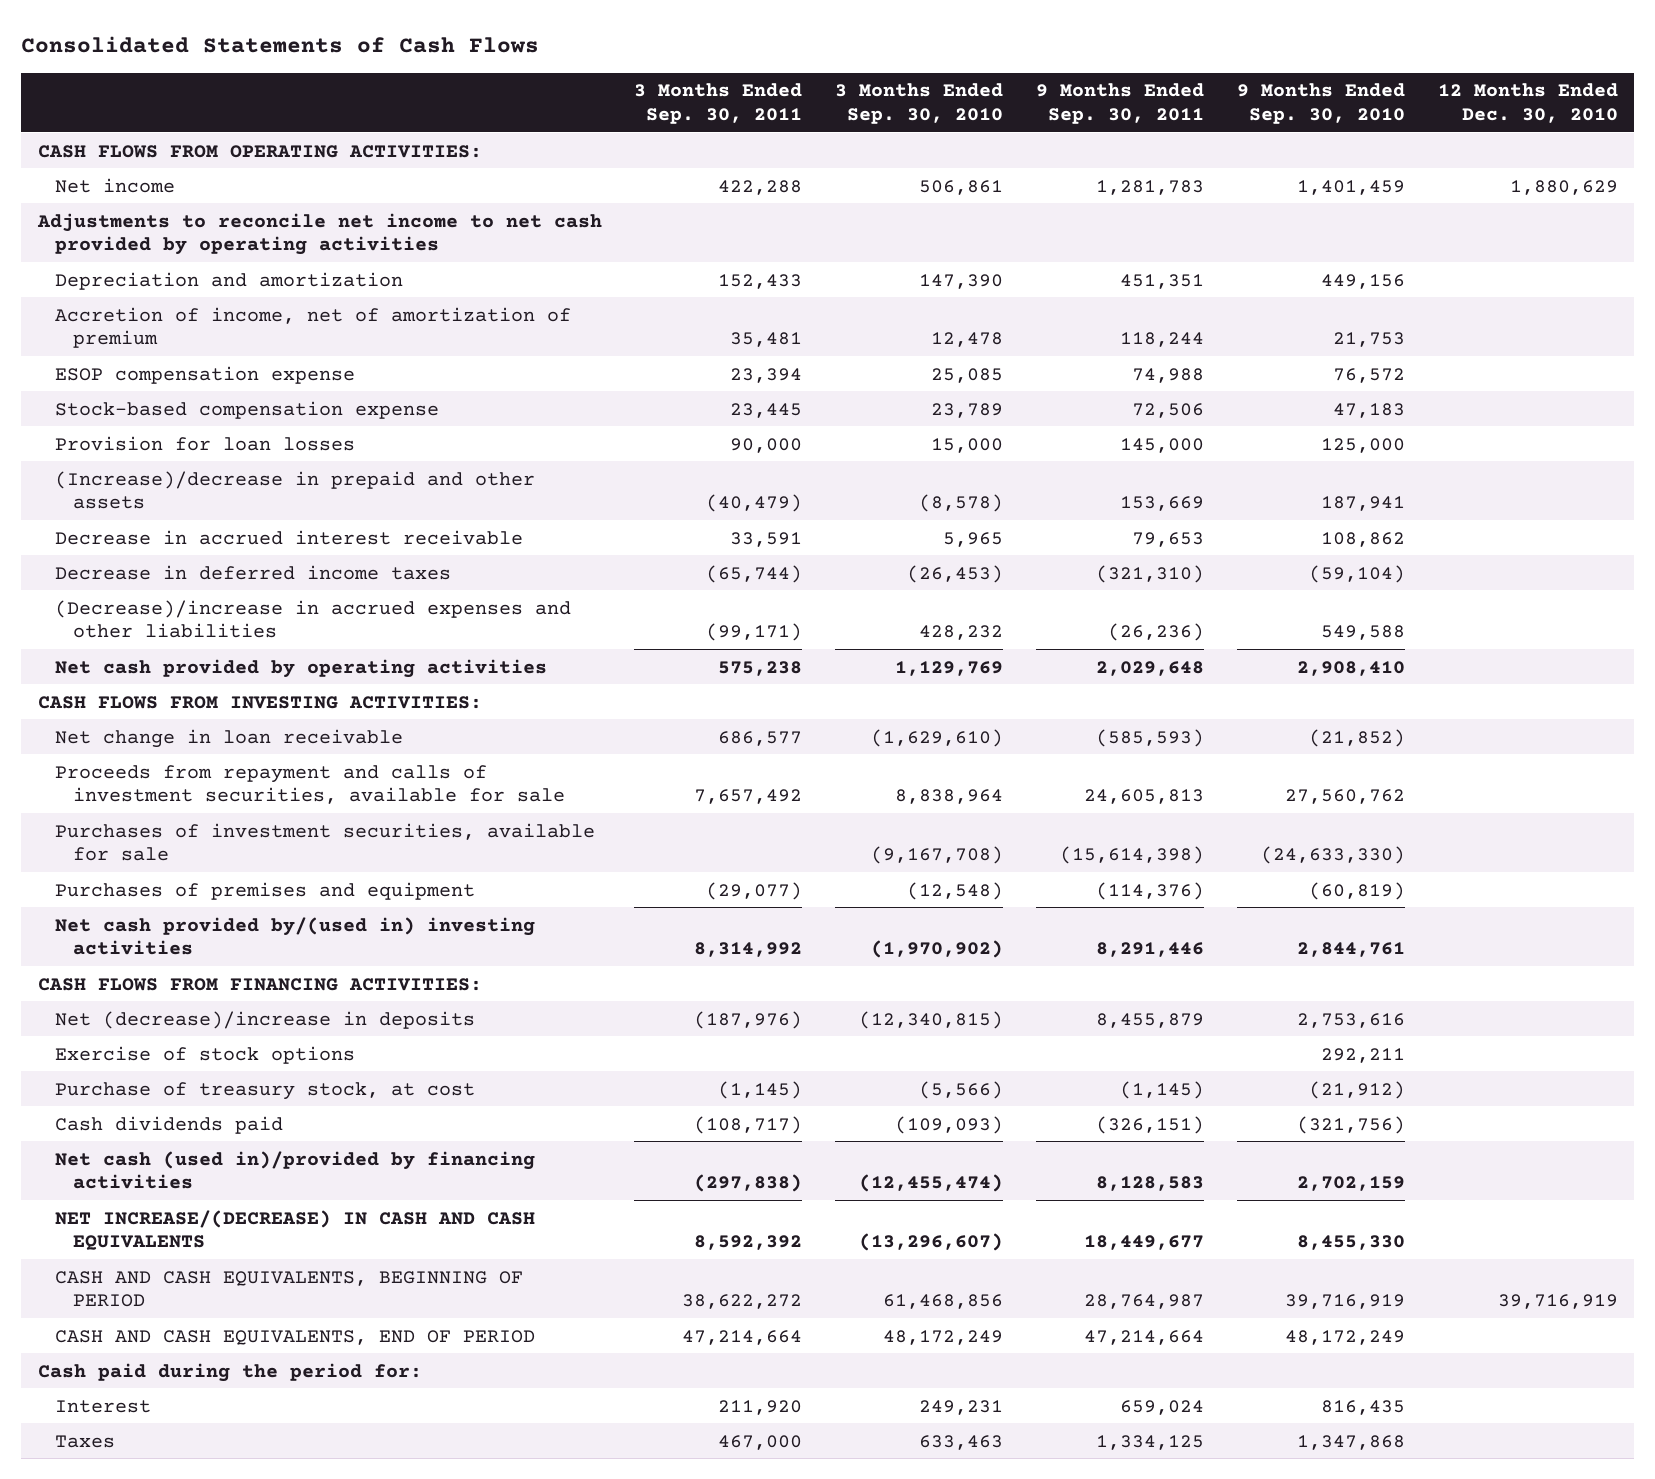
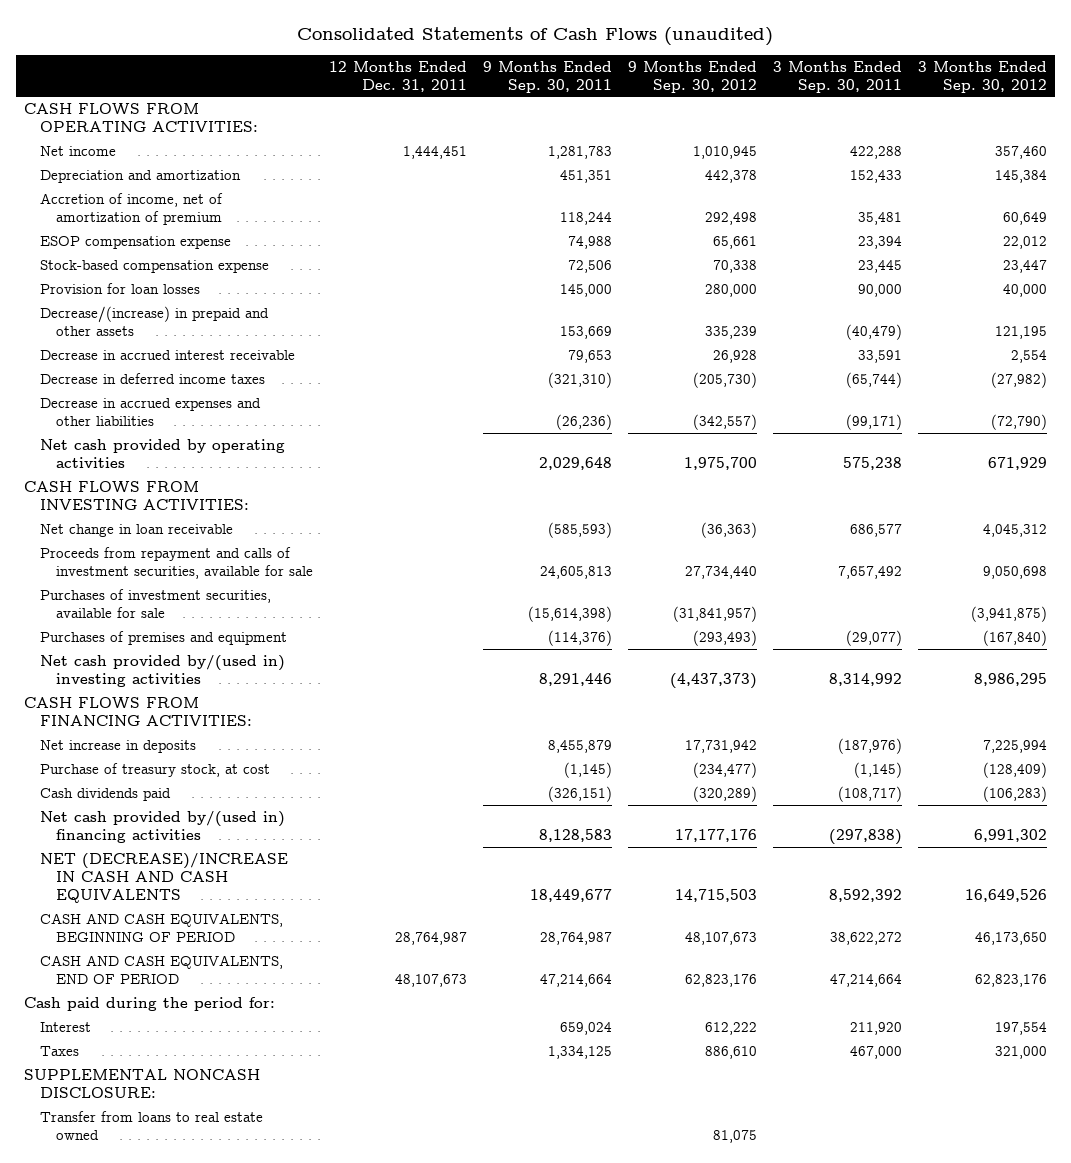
[21,36,540,54] Consolidated Statements of Cash Flows -> [297,26,774,46] Consolidated Statements of Cash Flows (unaudited)
[835,83,1004,124] 3 Months Ended Sep. 30, 2010 -> none
[1236,83,1405,124] 9 Months Ended Sep. 30, 2010 -> none
[1437,83,1618,123] 12 Months Ended Dec. 30, 2010 -> none
none -> [328,60,467,92] 12 Months Ended Dec. 31, 2011
none -> [627,60,757,93] 9 Months Ended Sep. 30, 2012
none -> [917,60,1047,93] 3 Months Ended Sep. 30, 2012
[36,212,602,256] Adjustments to reconcile net income to net cash provided by operating activities -> none
[55,470,536,510] (Increase)/decrease in prepaid and other assets -> [39,306,269,336] Decrease/(increase) in prepaid and other assets
[55,599,572,639] (Decrease)/increase in accrued expenses and other liabilities -> [39,398,261,426] Decrease in accrued expenses and other liabilities
[55,1045,356,1064] Exercise of stock options -> none
[55,1010,476,1029] Net (decrease)/increase in deposits -> [39,740,196,754] Net increase in deposits
[55,1150,536,1190] Net cash (used in)/provided by financing activities -> [39,811,285,843] Net cash provided by/(used in) financing activities
[55,1209,536,1251] NET INCREASE/(DECREASE) IN CASH AND CASH EQUIVALENTS -> [39,853,288,903] NET (DECREASE)/INCREASE IN CASH AND CASH EQUIVALENTS
none -> [24,1069,261,1098] SUPPLEMENTAL NONCASH DISCLOSURE:
none -> [39,1111,263,1140] Transfer from loans to real estate owned

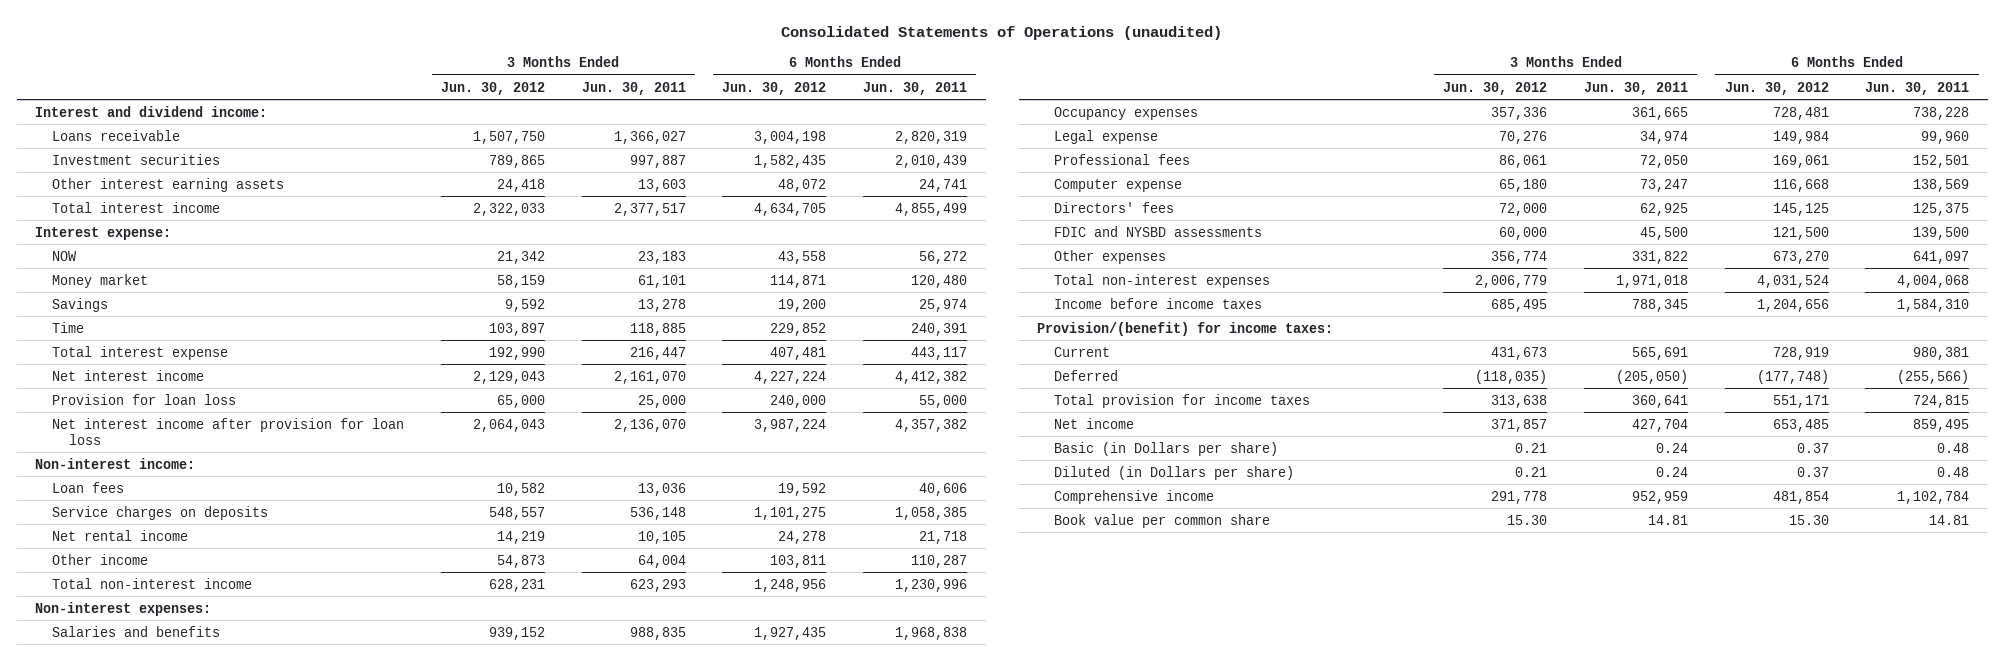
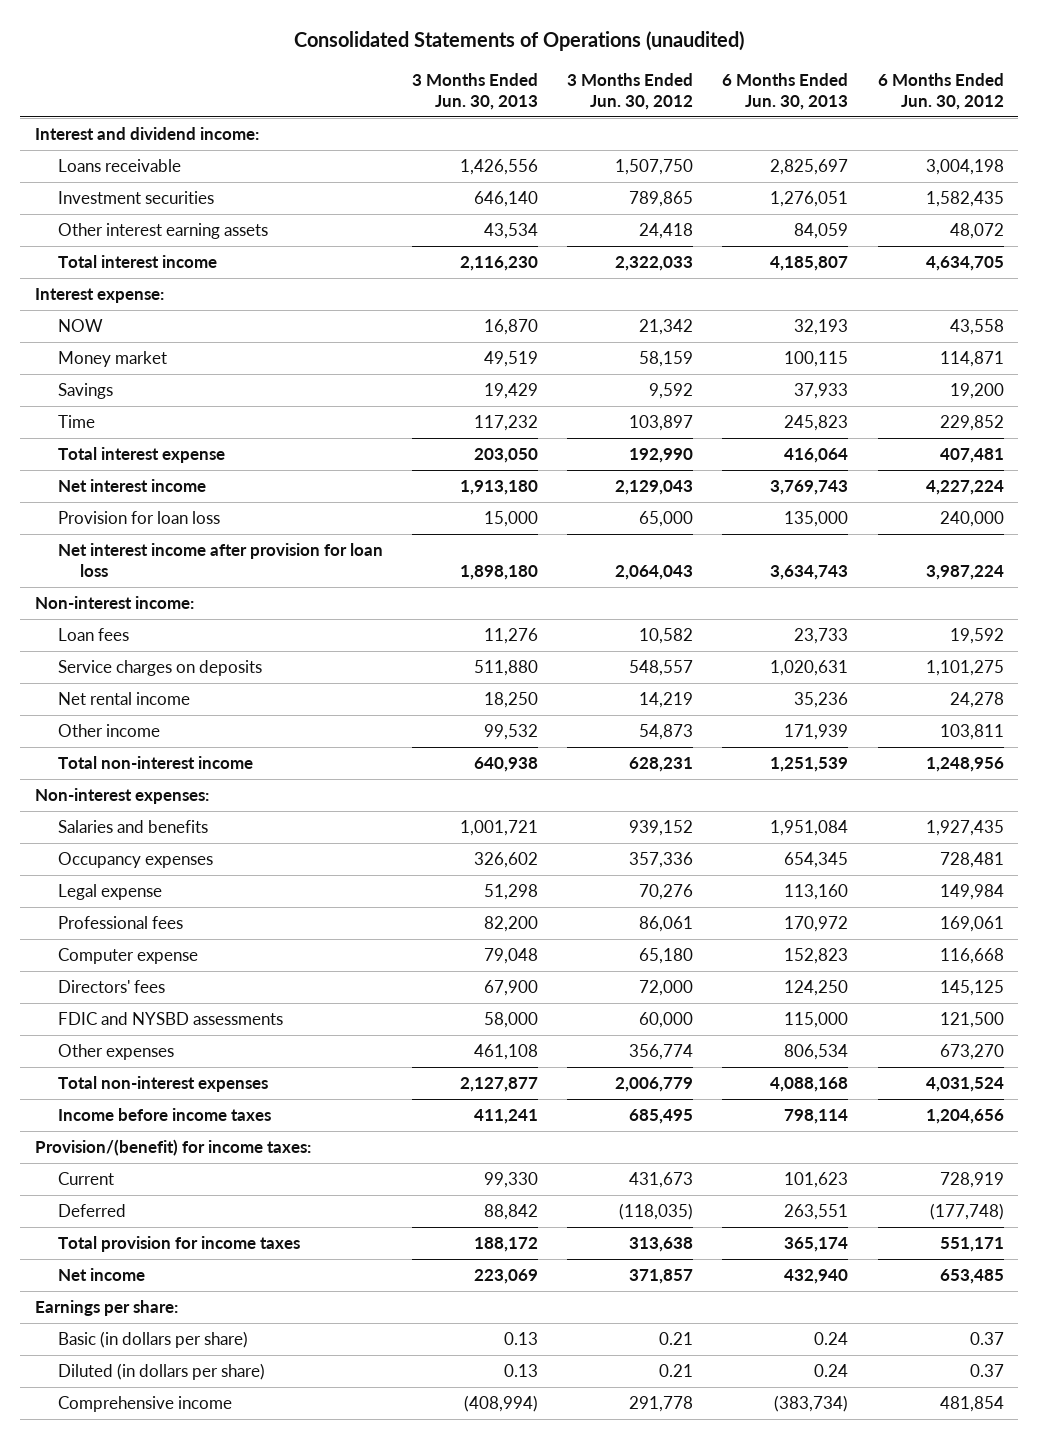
[581,81,686,95] Jun. 30, 2011 -> none
[863,81,968,95] Jun. 30, 2011 -> none
none -> [411,72,538,110] 3 Months Ended Jun. 30, 2013
none -> [722,72,849,110] 6 Months Ended Jun. 30, 2013
none -> [34,1299,178,1316] Earnings per share:
[1054,441,1279,456] Basic (in Dollars per share) -> [57,1330,248,1348] Basic (in dollars per share)
[1054,465,1295,480] Diluted (in Dollars per share) -> [57,1362,265,1380] Diluted (in dollars per share)
[1054,513,1271,528] Book value per common share -> none

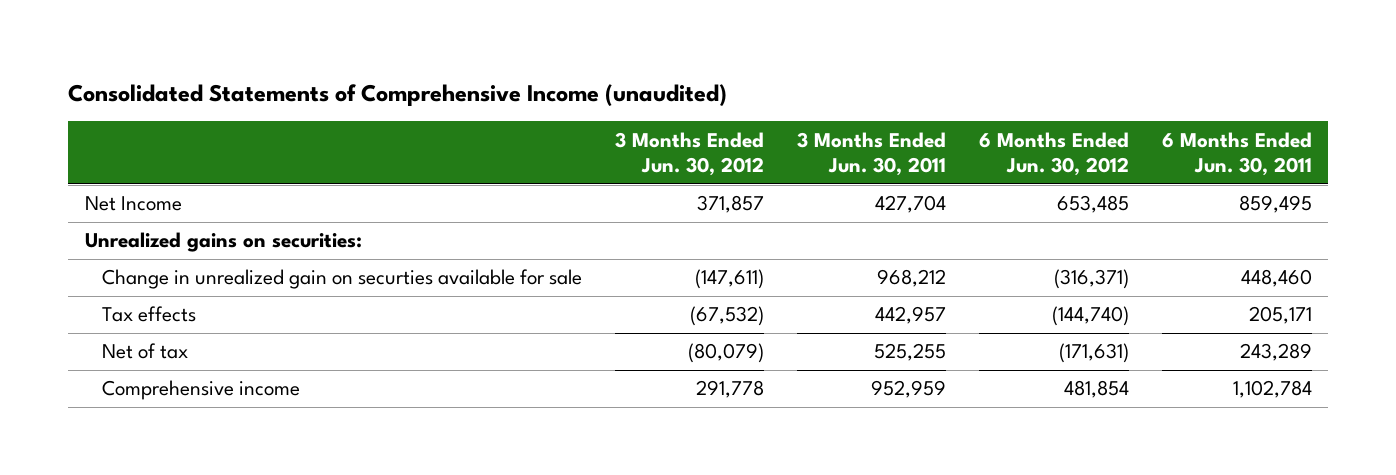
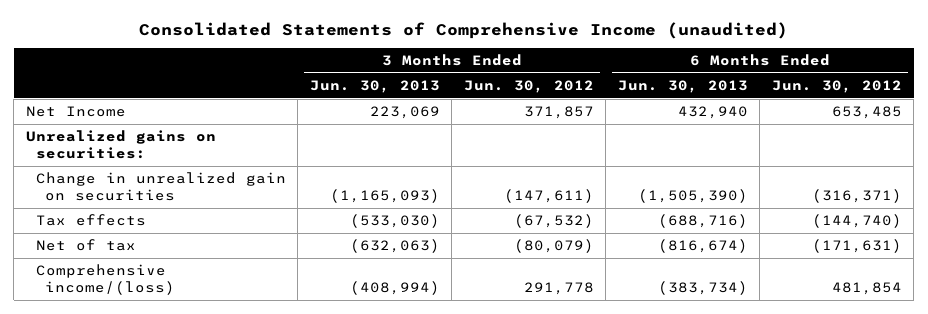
[797,131,947,177] 3 Months Ended Jun. 30, 2011 -> none
[1161,131,1312,177] 6 Months Ended Jun. 30, 2011 -> none
none -> [309,79,440,93] Jun. 30, 2013
none -> [617,79,748,93] Jun. 30, 2013
[102,269,583,290] Change in unrealized gain on securties available for sale -> [35,172,286,201] Change in unrealized gain on securities
[102,380,301,401] Comprehensive income -> [35,264,176,295] Comprehensive income/(loss)

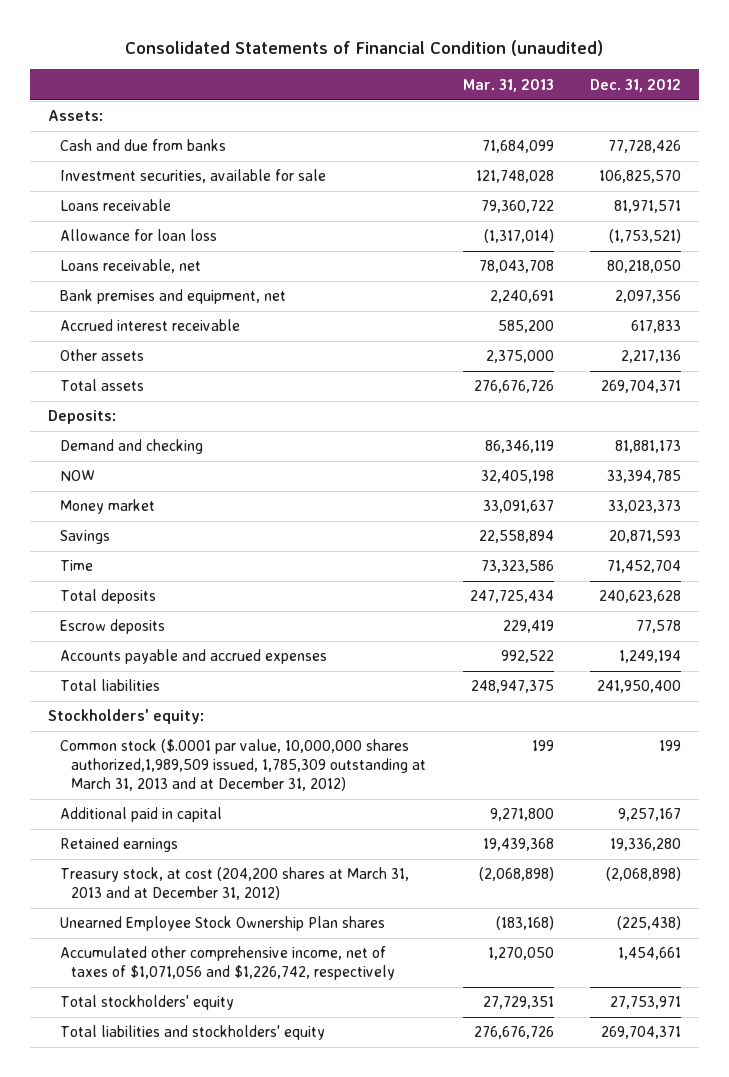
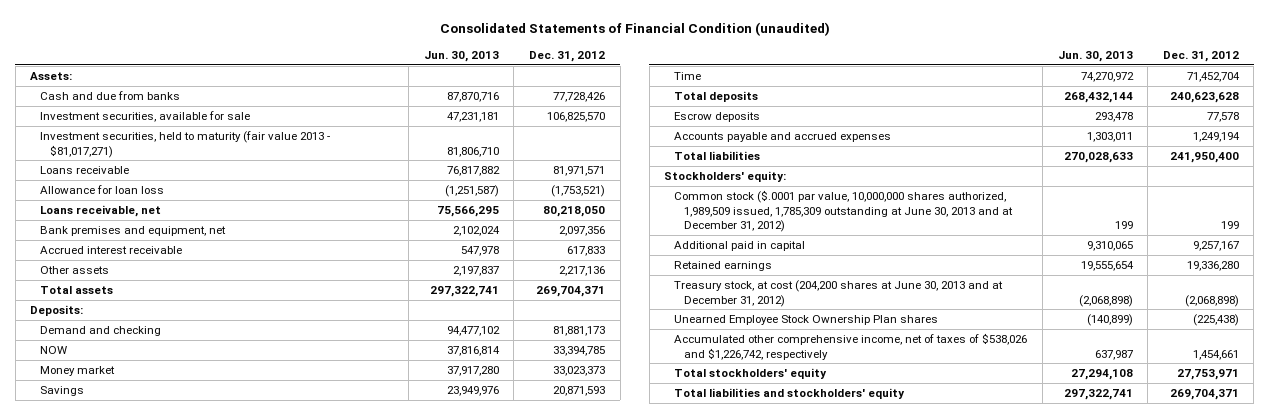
[462,78,554,92] Mar. 31, 2013 -> none
none -> [423,51,499,63] Jun. 30, 2013
none -> [40,130,331,158] Investment securities, held to maturity (fair value 2013 - $81,017,271)
[59,739,427,792] Common stock ($.0001 par value, 10,000,000 shares authorized,1,989,509 issued, 1,785,309 outstanding at March 31, 2013 and at December 31, 2012) -> [674,189,1014,233] Common stock ($.0001 par value, 10,000,000 shares authorized, 1,989,509 issued, 1,785,309 outstanding at June 30, 2013 and at December 31, 2012)
[59,867,409,901] Treasury stock, at cost (204,200 shares at March 31, 2013 and at December 31, 2012) -> [674,279,1004,307] Treasury stock, at cost (204,200 shares at June 30, 2013 and at December 31, 2012)
[59,946,396,981] Accumulated other comprehensive income, net of taxes of $1,071,056 and $1,226,742, respectively -> [674,332,1028,360] Accumulated other comprehensive income, net of taxes of $538,026 and $1,226,742, respectively

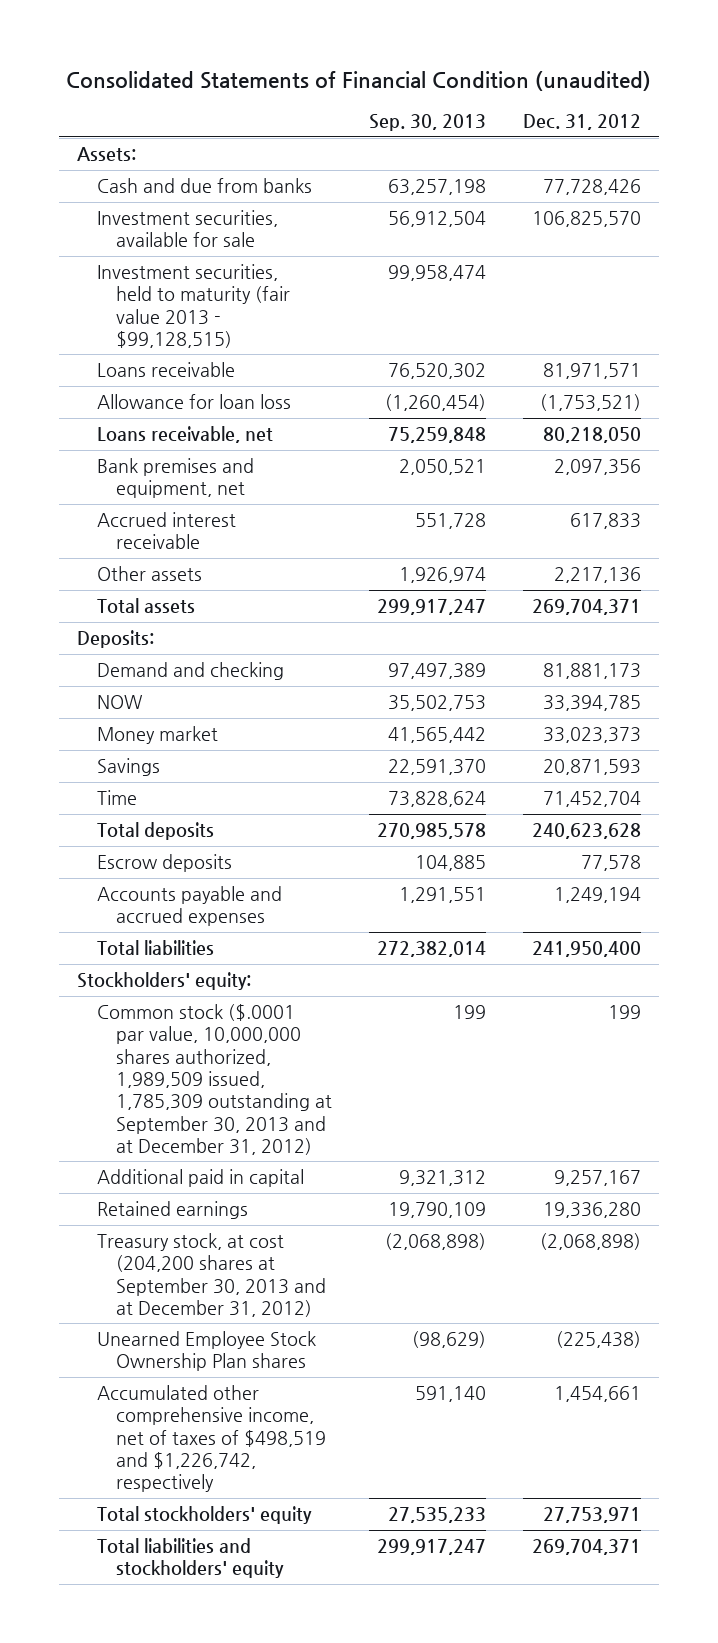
[423,51,499,63] Jun. 30, 2013 -> none
none -> [369,114,487,132] Sep. 30, 2013
[40,130,331,158] Investment securities, held to maturity (fair value 2013 - $81,017,271) -> [96,264,291,348] Investment securities, held to maturity (fair value 2013 - $99,128,515)
[674,189,1014,233] Common stock ($.0001 par value, 10,000,000 shares authorized, 1,989,509 issued, 1,785,309 outstanding at June 30, 2013 and at December 31, 2012) -> [96,1004,333,1155] Common stock ($.0001 par value, 10,000,000 shares authorized, 1,989,509 issued, 1,785,309 outstanding at September 30, 2013 and at December 31, 2012)
[674,279,1004,307] Treasury stock, at cost (204,200 shares at June 30, 2013 and at December 31, 2012) -> [96,1233,327,1317] Treasury stock, at cost (204,200 shares at September 30, 2013 and at December 31, 2012)
[674,332,1028,360] Accumulated other comprehensive income, net of taxes of $538,026 and $1,226,742, respectively -> [96,1385,327,1493] Accumulated other comprehensive income, net of taxes of $498,519 and $1,226,742, respectively

